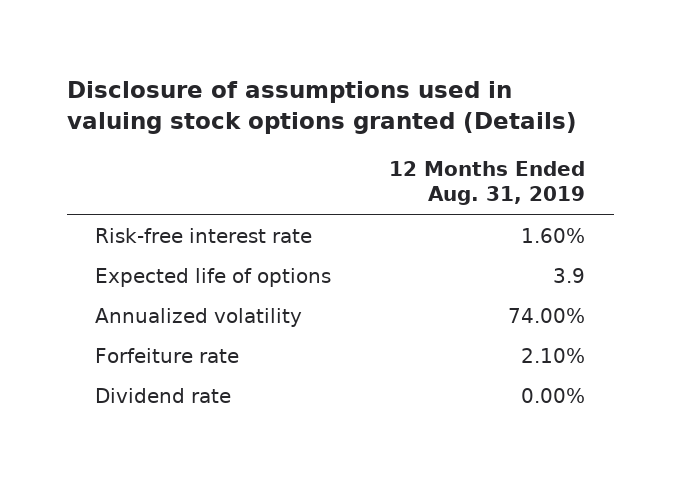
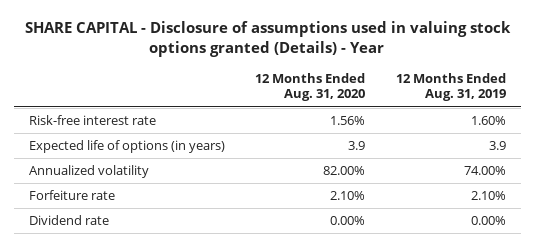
[66,80,577,134] Disclosure of assumptions used in valuing stock options granted (Details) -> [25,21,512,57] SHARE CAPITAL - Disclosure of assumptions used in valuing stock options granted (Details) - Year
none -> [255,72,366,102] 12 Months Ended Aug. 31, 2020
[95,267,332,287] Expected life of options -> [29,140,226,154] Expected life of options (in years)

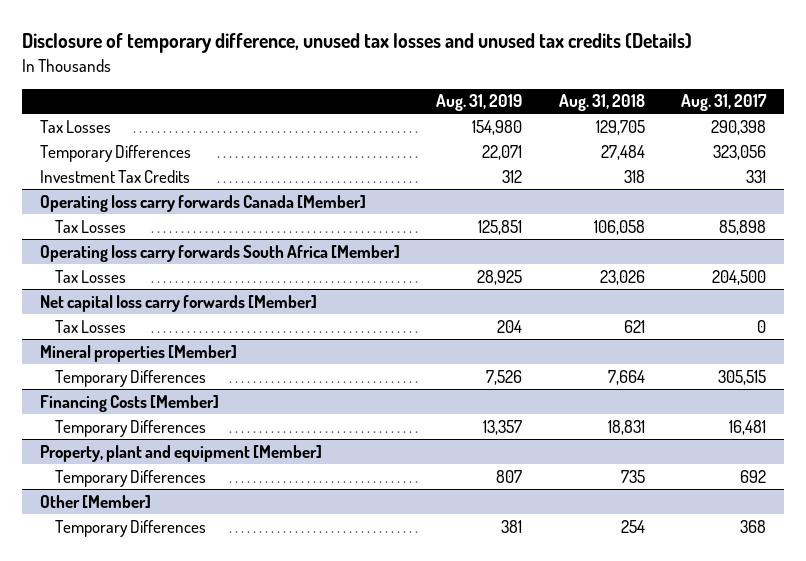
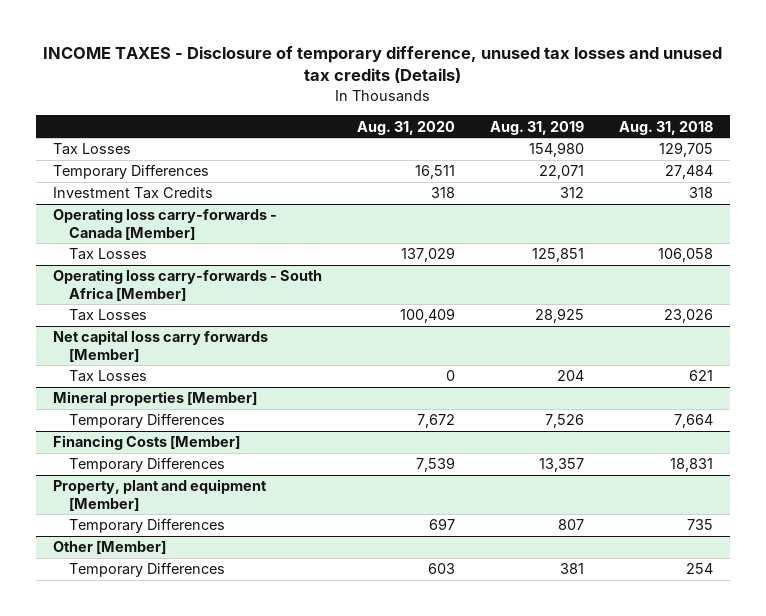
[21,33,692,54] Disclosure of temporary difference, unused tax losses and unused tax credits (Details) -> [42,45,722,84] INCOME TAXES - Disclosure of temporary difference, unused tax losses and unused tax credits (Details)
[681,94,768,112] Aug. 31, 2017 -> none
none -> [357,120,456,135] Aug. 31, 2020
[40,194,367,212] Operating loss carry forwards Canada [Member] -> [53,208,278,240] Operating loss carry-forwards - Canada [Member]
[40,244,401,262] Operating loss carry forwards South Africa [Member] -> [53,269,323,301] Operating loss carry-forwards - South Africa [Member]

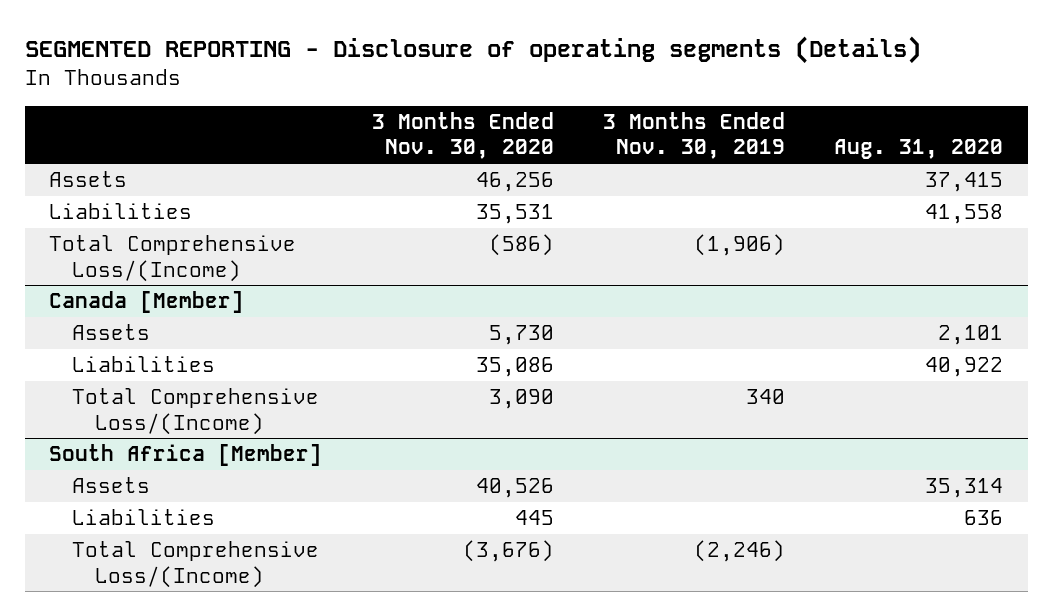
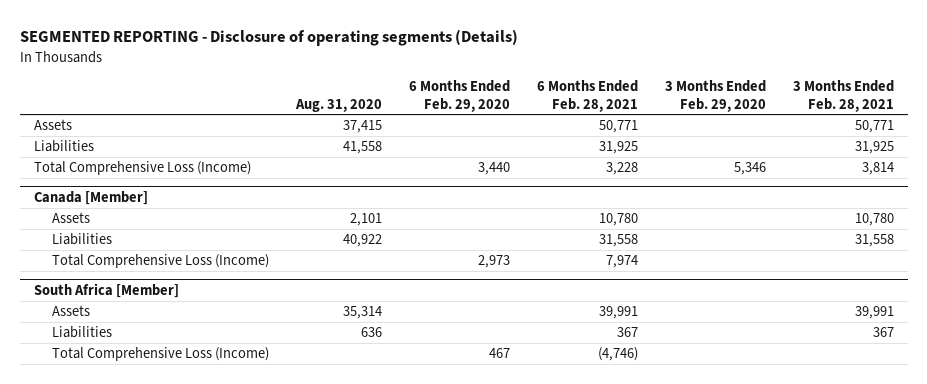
[371,111,554,160] 3 Months Ended Nov. 30, 2020 -> none
[603,111,786,160] 3 Months Ended Nov. 30, 2019 -> none
none -> [408,80,510,112] 6 Months Ended Feb. 29, 2020
none -> [536,80,638,112] 6 Months Ended Feb. 28, 2021
none -> [664,80,766,112] 3 Months Ended Feb. 29, 2020
none -> [792,80,894,112] 3 Months Ended Feb. 28, 2021
[49,235,297,282] Total Comprehensive Loss/(Income) -> [33,161,251,176] Total Comprehensive Loss (Income)
[72,388,320,435] Total Comprehensive Loss/(Income) -> [51,254,269,269] Total Comprehensive Loss (Income)
[72,541,320,588] Total Comprehensive Loss/(Income) -> [51,347,269,362] Total Comprehensive Loss (Income)

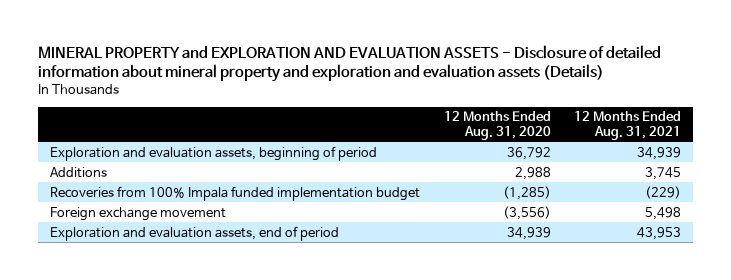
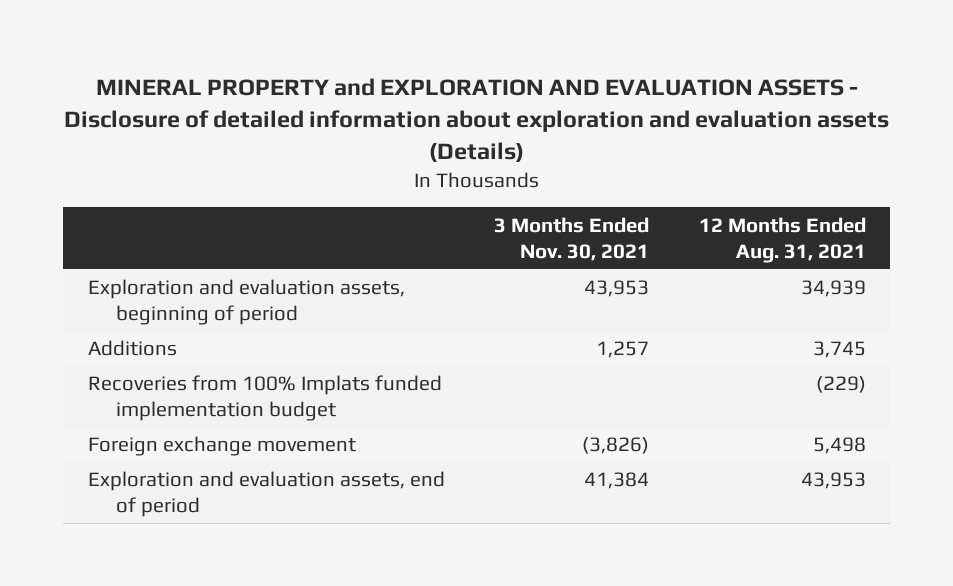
[38,44,662,83] MINERAL PROPERTY and EXPLORATION AND EVALUATION ASSETS - Disclosure of detailed information about mineral property and exploration and evaluation assets (Details) -> [63,78,889,162] MINERAL PROPERTY and EXPLORATION AND EVALUATION ASSETS - Disclosure of detailed information about exploration and evaluation assets (Details)
[443,111,551,140] 12 Months Ended Aug. 31, 2020 -> none
none -> [494,216,650,261] 3 Months Ended Nov. 30, 2021
[49,185,420,201] Recoveries from 100% Impala funded implementation budget -> [87,375,442,422] Recoveries from 100% Implats funded implementation budget

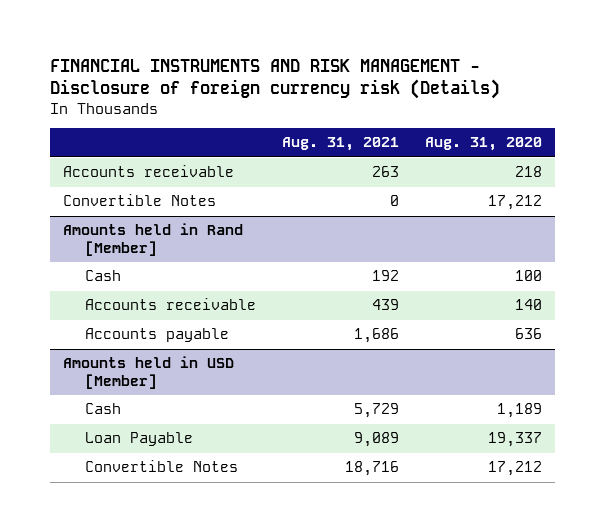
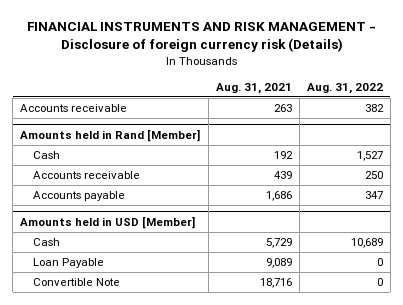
[424,137,542,152] Aug. 31, 2020 -> none
none -> [306,82,383,94] Aug. 31, 2022
[62,194,216,207] Convertible Notes -> none
[85,460,239,473] Convertible Notes -> [33,278,121,287] Convertible Note

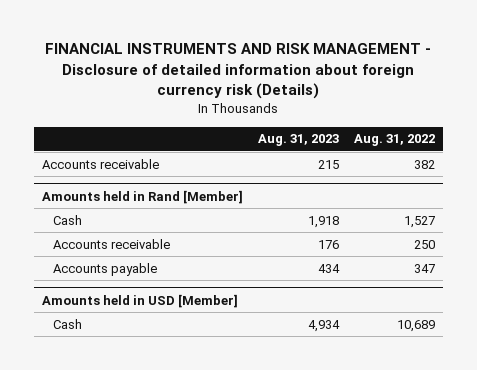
[26,22,376,53] FINANCIAL INSTRUMENTS AND RISK MANAGEMENT - Disclosure of foreign currency risk (Details) -> [45,43,432,100] FINANCIAL INSTRUMENTS AND RISK MANAGEMENT - Disclosure of detailed information about foreign currency risk (Details)
[215,82,292,94] Aug. 31, 2021 -> none
none -> [257,134,339,147] Aug. 31, 2023
[33,258,105,269] Loan Payable -> none
[33,278,121,287] Convertible Note -> none

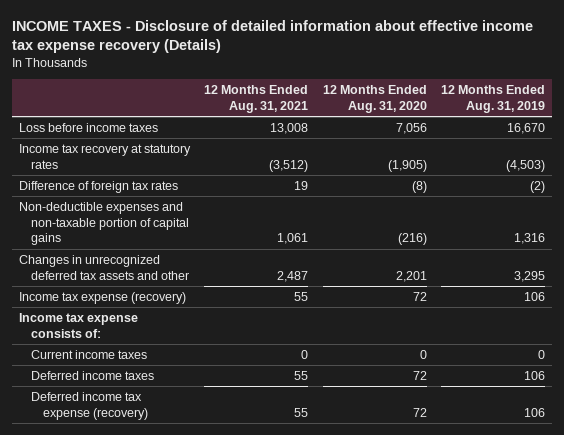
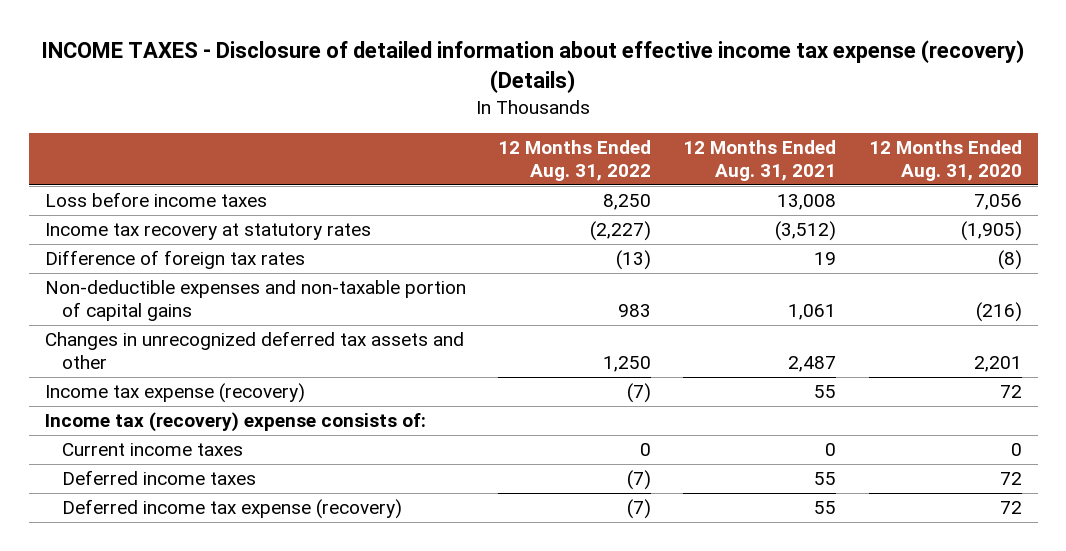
[11,19,533,54] INCOME TAXES - Disclosure of detailed information about effective income tax expense recovery (Details) -> [41,40,1025,94] INCOME TAXES - Disclosure of detailed information about effective income tax expense (recovery) (Details)
[441,85,546,114] 12 Months Ended Aug. 31, 2019 -> none
none -> [498,140,652,182] 12 Months Ended Aug. 31, 2022
[18,312,138,338] Income tax expense consists of: -> [44,412,426,433] Income tax (recovery) expense consists of:

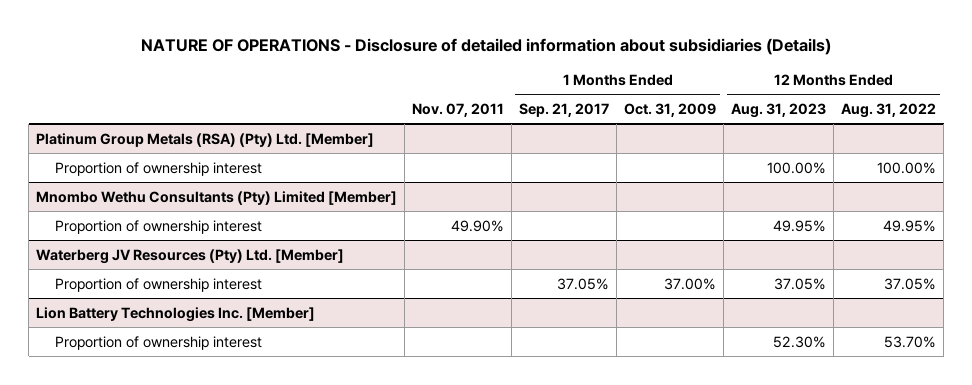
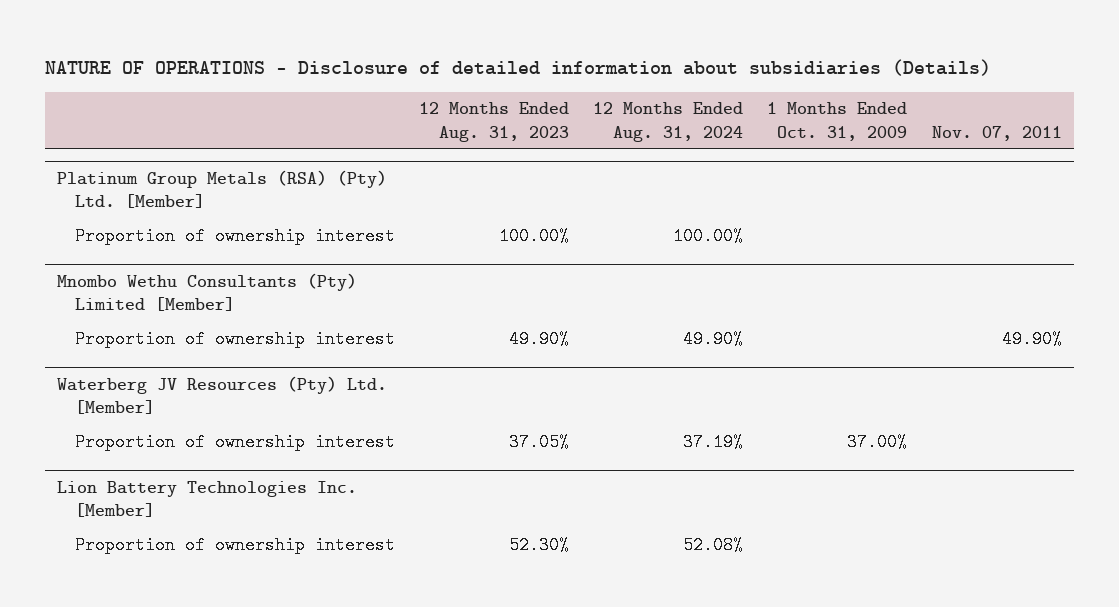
[519,103,610,118] Sep. 21, 2017 -> none
[841,103,937,119] Aug. 31, 2022 -> none
none -> [593,102,744,142] 12 Months Ended Aug. 31, 2024
[773,219,827,232] 49.95% -> [508,330,569,349] 49.90%

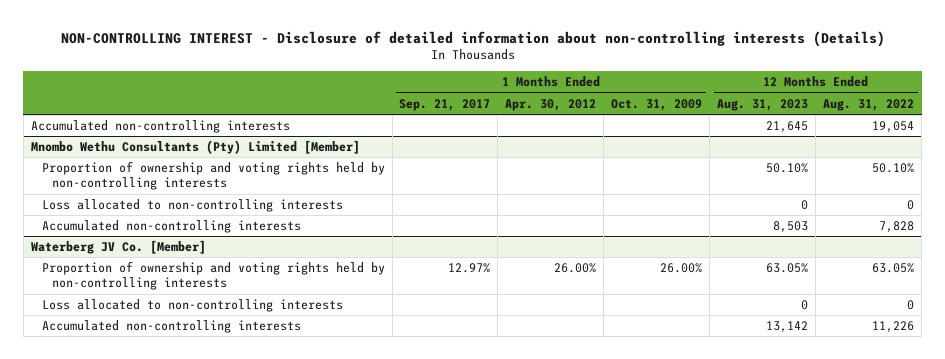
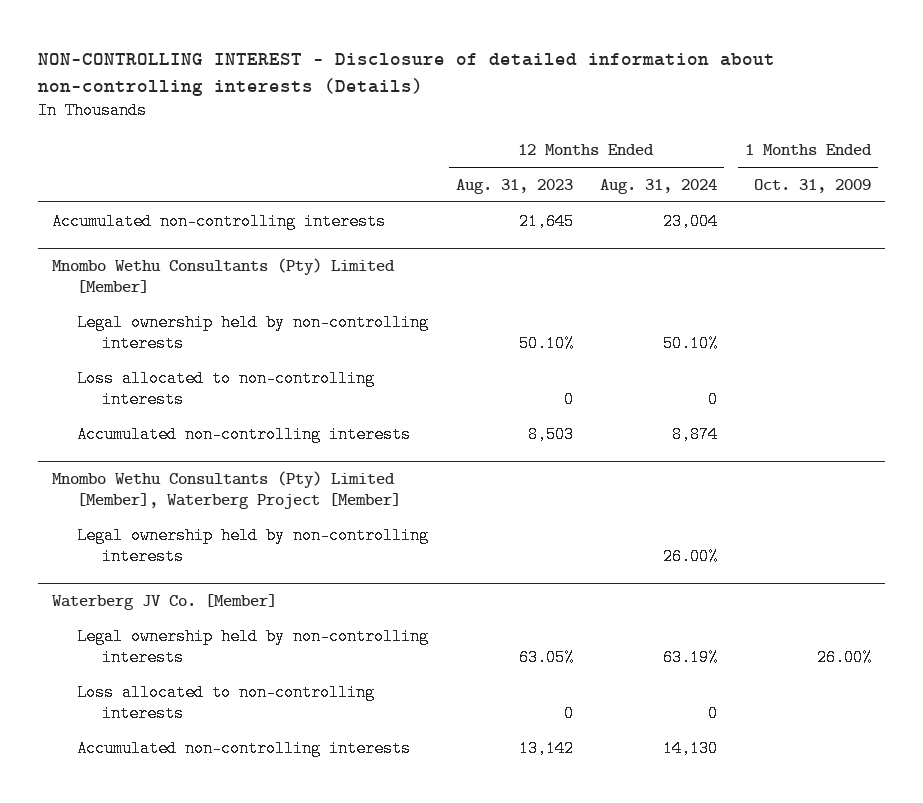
[399,98,491,111] Sep. 21, 2017 -> none
[505,98,597,111] Apr. 30, 2012 -> none
[823,98,915,111] Aug. 31, 2022 -> none
none -> [600,178,718,194] Aug. 31, 2024
[41,160,385,191] Proportion of ownership and voting rights held by non-controlling interests -> [76,313,429,352] Legal ownership held by non-controlling interests
none -> [51,471,401,510] Mnombo Wethu Consultants (Pty) Limited [Member], Waterberg Project [Member]
none -> [76,526,429,565] Legal ownership held by non-controlling interests
[41,260,385,291] Proportion of ownership and voting rights held by non-controlling interests -> [76,627,429,666] Legal ownership held by non-controlling interests

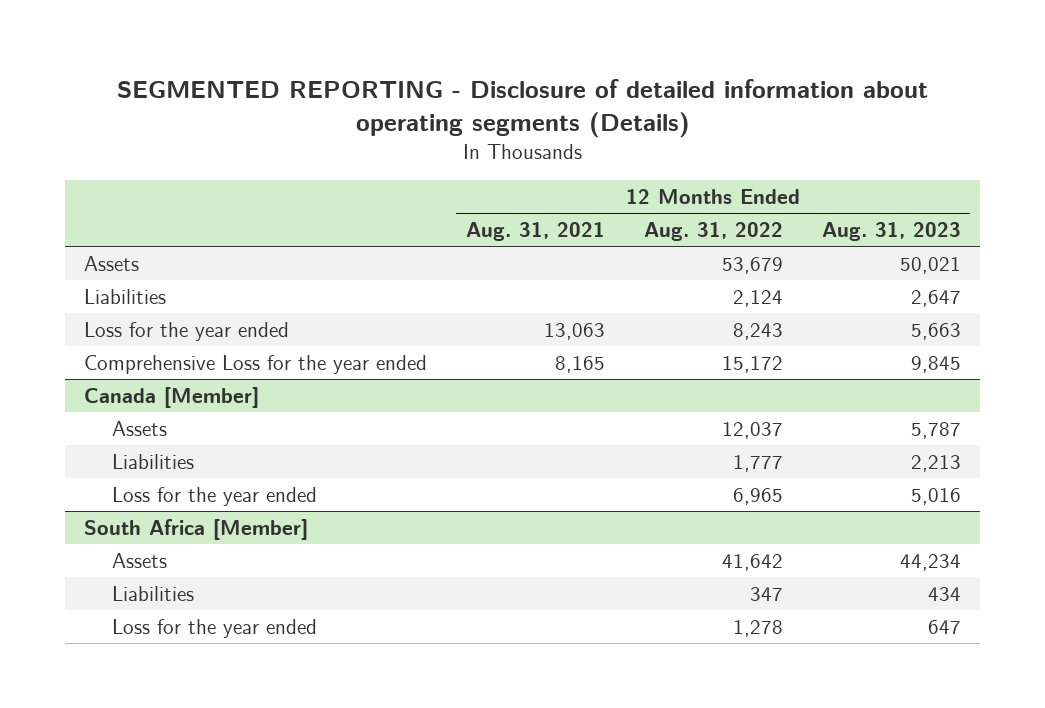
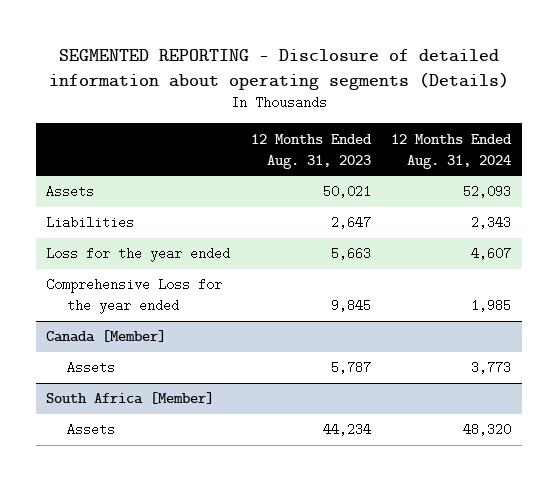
[466,222,606,242] Aug. 31, 2021 -> none
[643,222,783,242] Aug. 31, 2022 -> none
none -> [391,133,513,169] 12 Months Ended Aug. 31, 2024
[111,453,194,469] Liabilities -> none
[111,486,317,506] Loss for the year ended -> none
[111,585,194,601] Liabilities -> none
[111,618,317,638] Loss for the year ended -> none

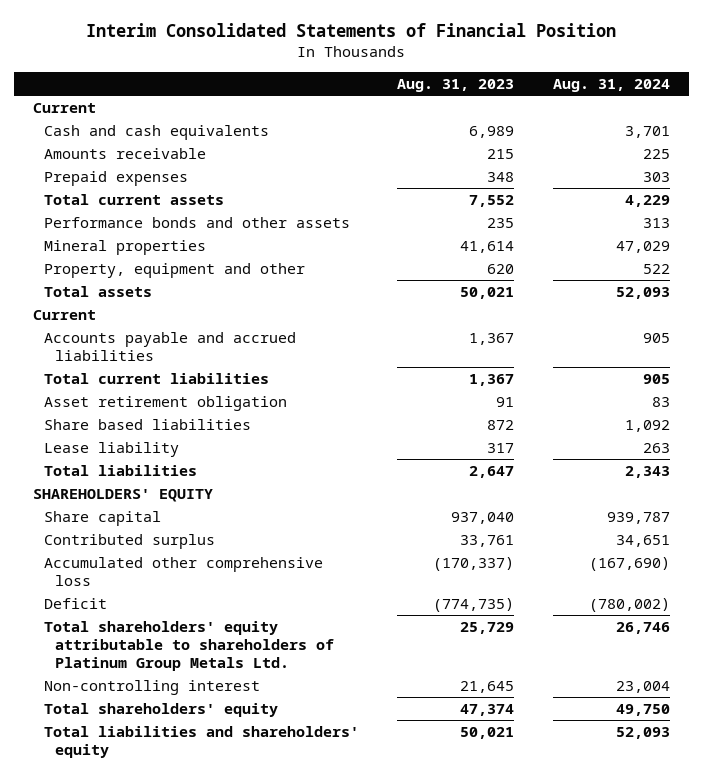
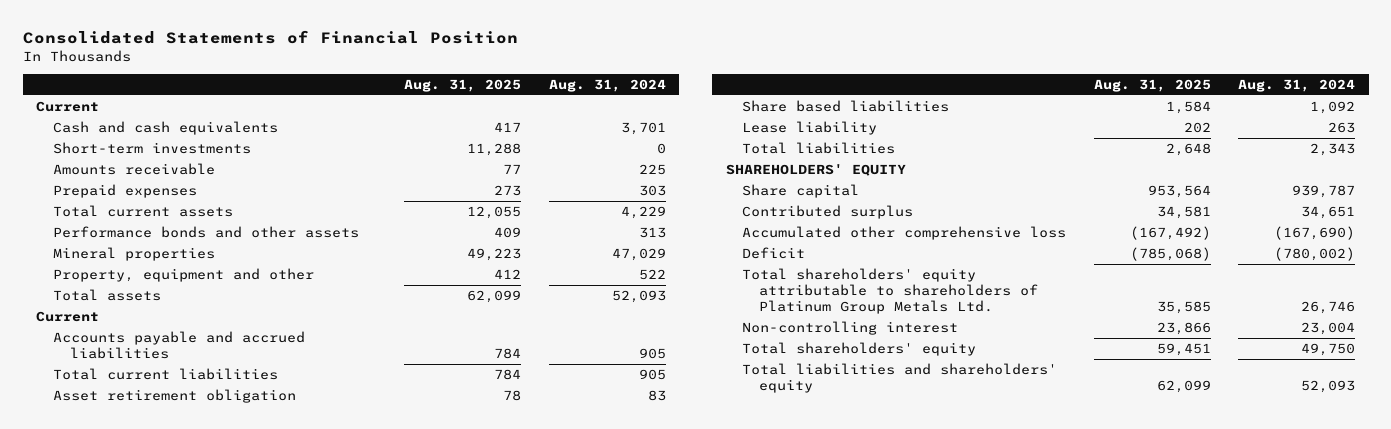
[86,23,617,38] Interim Consolidated Statements of Financial Position -> [22,30,518,45] Consolidated Statements of Financial Position
[397,78,515,92] Aug. 31, 2023 -> none
none -> [404,78,522,92] Aug. 31, 2025
none -> [53,142,252,155] Short-term investments

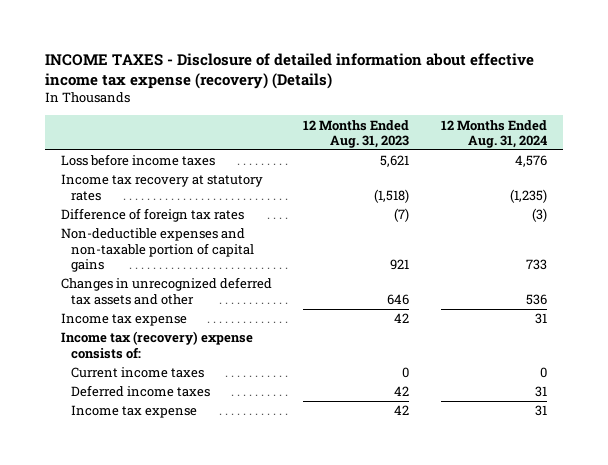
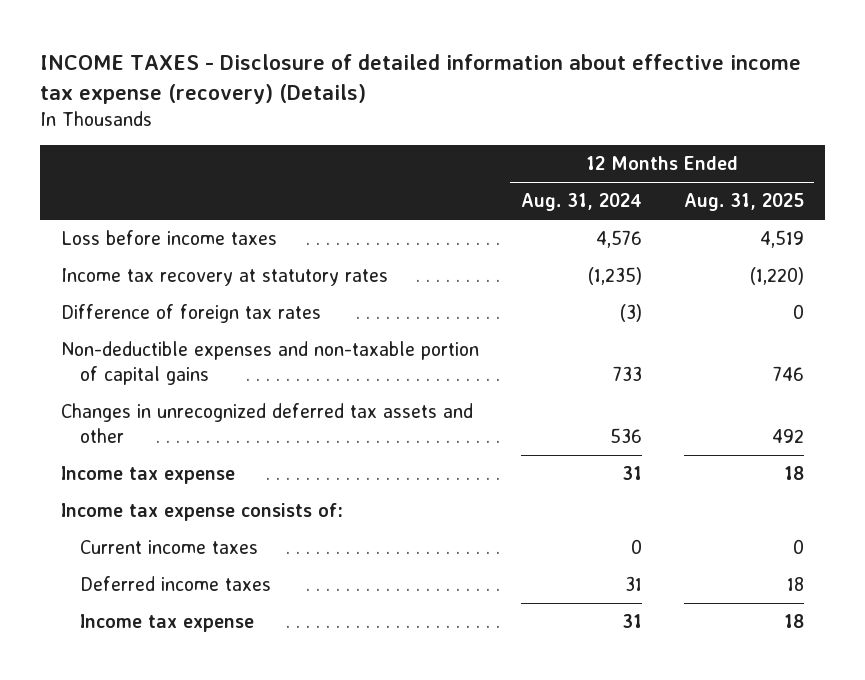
[303,119,410,149] 12 Months Ended Aug. 31, 2023 -> none
none -> [683,193,804,212] Aug. 31, 2025
[60,331,253,359] Income tax (recovery) expense consists of: -> [60,503,343,522] Income tax expense consists of:

